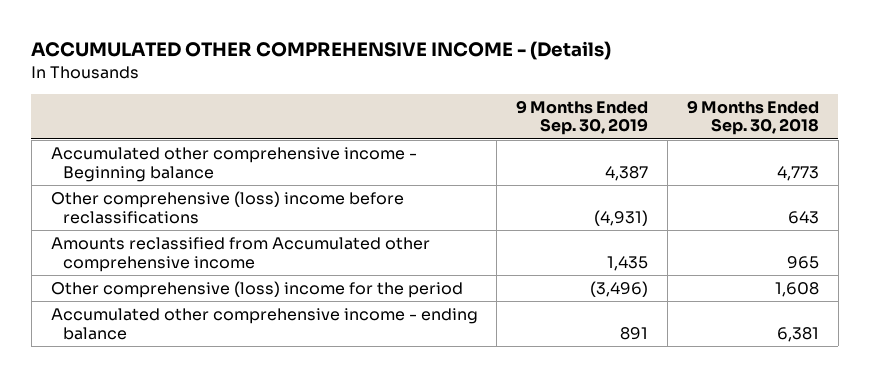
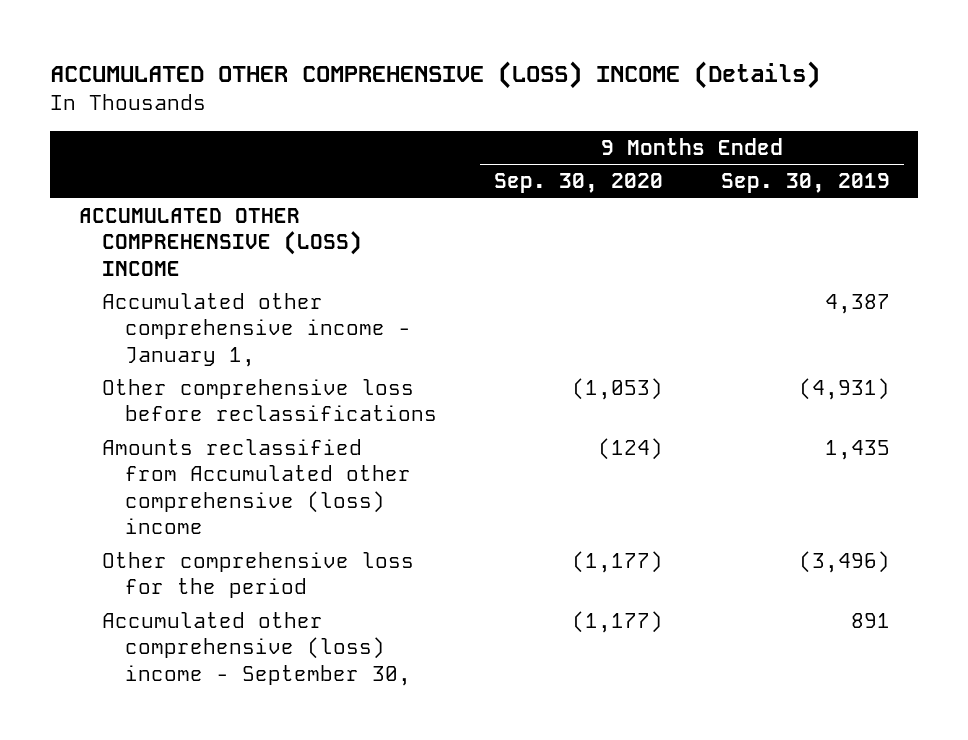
[31,41,612,61] ACCUMULATED OTHER COMPREHENSIVE INCOME - (Details) -> [50,61,821,90] ACCUMULATED OTHER COMPREHENSIVE (LOSS) INCOME (Details)
[686,99,819,136] 9 Months Ended Sep. 30, 2018 -> none
none -> [494,173,664,194] Sep. 30, 2020
none -> [78,207,362,276] ACCUMULATED OTHER COMPREHENSIVE (LOSS) INCOME
[50,146,417,182] Accumulated other comprehensive income - Beginning balance -> [101,292,412,367] Accumulated other comprehensive income - January 1,
[50,190,404,224] Other comprehensive (loss) income before reclassifications -> [101,378,438,422] Other comprehensive loss before reclassifications
[50,236,430,272] Amounts reclassified from Accumulated other comprehensive income -> [101,438,412,535] Amounts reclassified from Accumulated other comprehensive (loss) income
[50,280,463,298] Other comprehensive (loss) income for the period -> [101,551,414,599] Other comprehensive loss for the period
[50,307,478,340] Accumulated other comprehensive income - ending balance -> [101,611,412,686] Accumulated other comprehensive (loss) income - September 30,

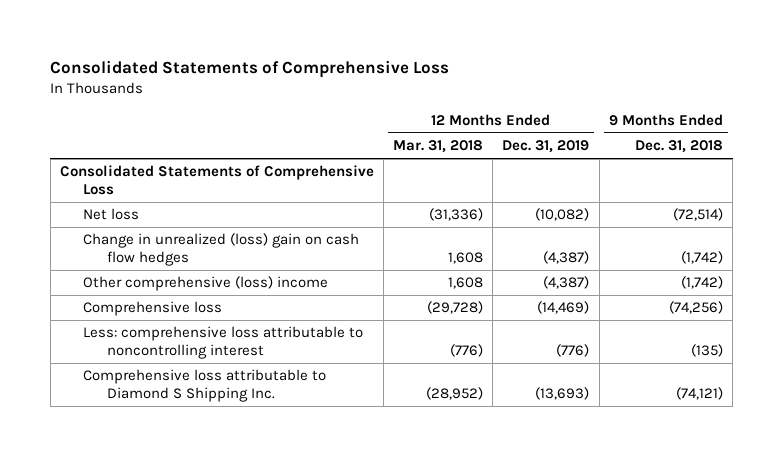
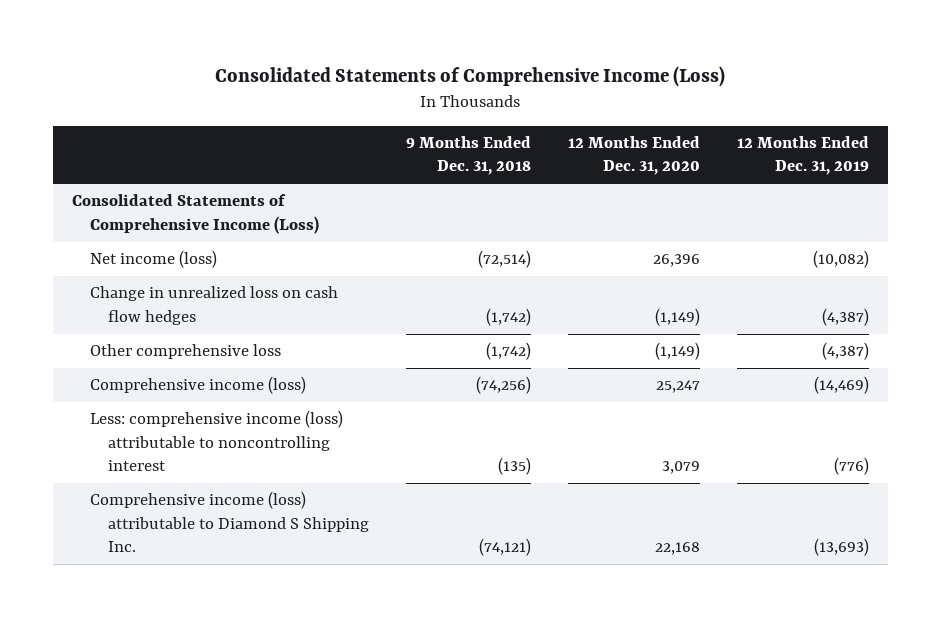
[50,59,450,78] Consolidated Statements of Comprehensive Loss -> [215,65,726,87] Consolidated Statements of Comprehensive Income (Loss)
[393,140,484,154] Mar. 31, 2018 -> none
none -> [568,136,701,176] 12 Months Ended Dec. 31, 2020
[59,165,374,196] Consolidated Statements of Comprehensive Loss -> [71,194,319,234] Consolidated Statements of Comprehensive Income (Loss)
[83,208,140,221] Net loss -> [89,250,217,269] Net income (loss)
[83,233,360,267] Change in unrealized (loss) gain on cash flow hedges -> [89,286,338,325] Change in unrealized loss on cash flow hedges
[83,276,329,292] Other comprehensive (loss) income -> [89,344,281,360] Other comprehensive loss
[83,301,223,317] Comprehensive loss -> [89,376,306,395] Comprehensive income (loss)
[83,326,364,360] Less: comprehensive loss attributable to noncontrolling interest -> [89,410,343,472] Less: comprehensive income (loss) attributable to noncontrolling interest
[83,369,327,403] Comprehensive loss attributable to Diamond S Shipping Inc. -> [89,491,369,553] Comprehensive income (loss) attributable to Diamond S Shipping Inc.

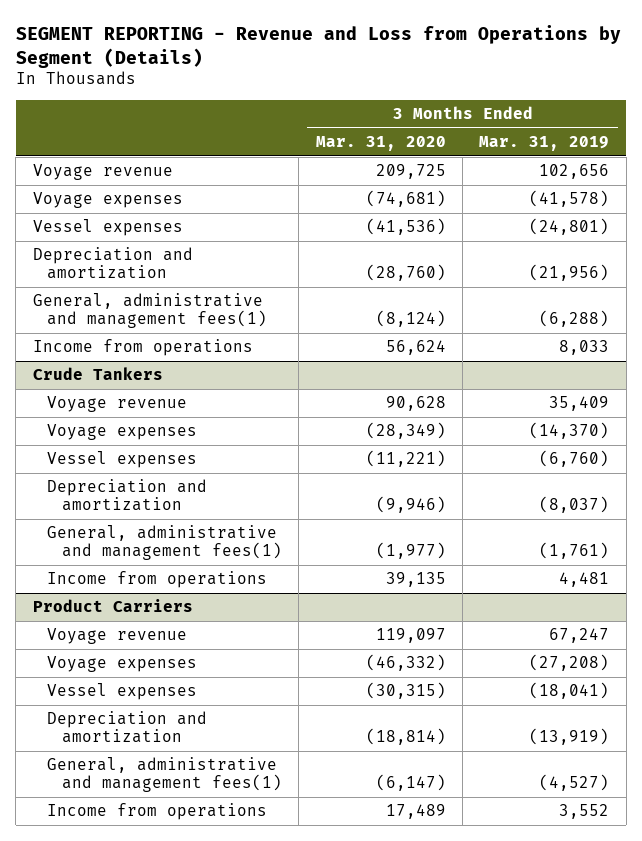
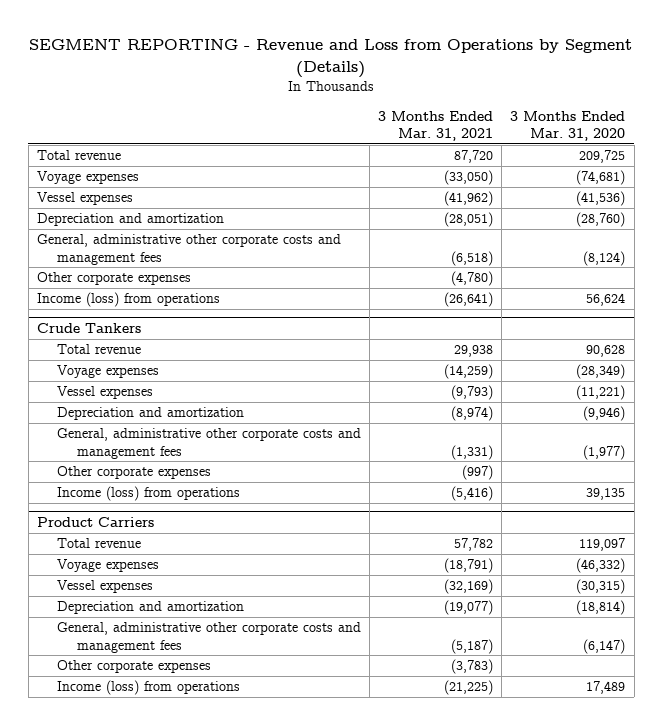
[479,136,610,152] Mar. 31, 2019 -> none
none -> [378,110,494,141] 3 Months Ended Mar. 31, 2021
[32,164,173,181] Voyage revenue -> [36,150,121,161] Total revenue
[32,293,268,329] General, administrative and management fees(1) -> [36,234,341,265] General, administrative other corporate costs and management fees
none -> [36,272,191,286] Other corporate expenses
[32,339,253,357] Income from operations -> [36,292,220,308] Income (loss) from operations
[47,396,188,413] Voyage revenue -> [56,344,141,355] Total revenue
[47,525,283,561] General, administrative and management fees(1) -> [56,428,361,459] General, administrative other corporate costs and management fees
none -> [56,466,211,480] Other corporate expenses
[47,571,268,589] Income from operations -> [56,486,240,502] Income (loss) from operations
[47,628,188,645] Voyage revenue -> [56,538,141,549] Total revenue
[47,757,283,793] General, administrative and management fees(1) -> [56,622,361,653] General, administrative other corporate costs and management fees
none -> [56,660,211,674] Other corporate expenses
[47,803,268,821] Income from operations -> [56,680,240,696] Income (loss) from operations

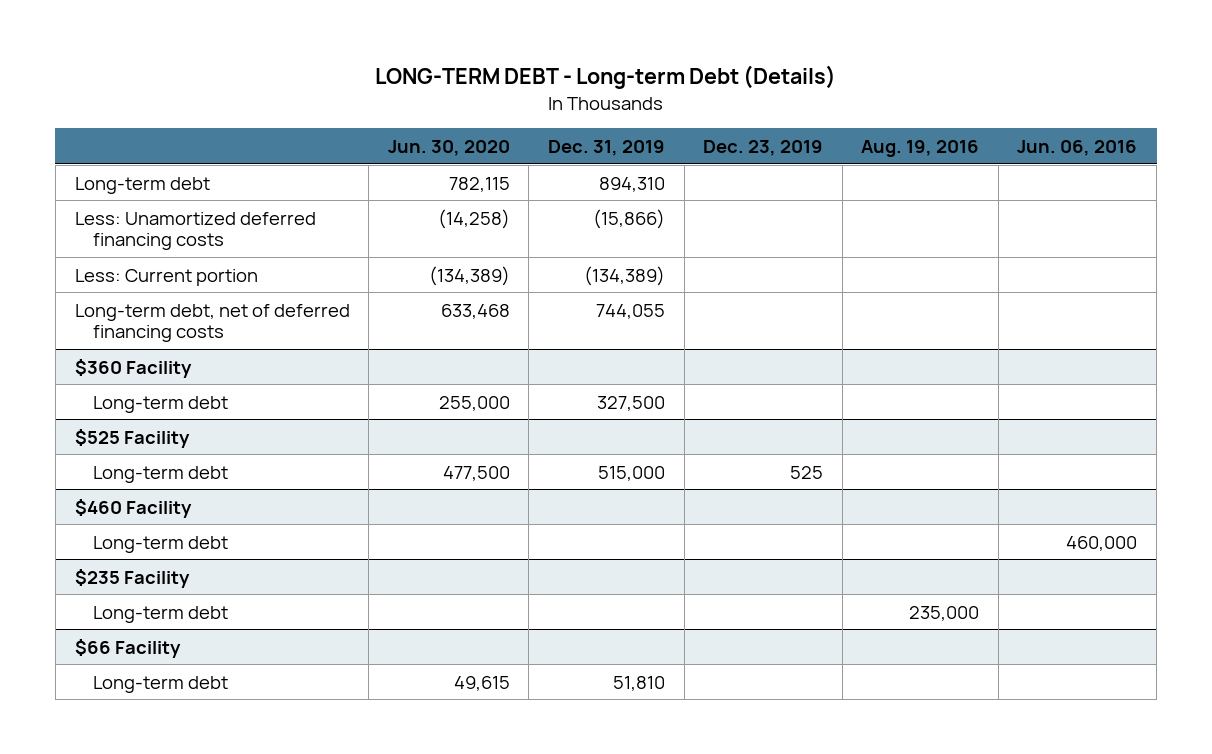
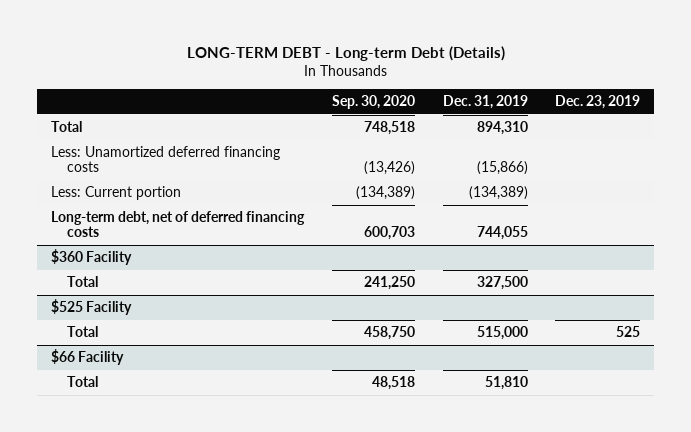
[387,139,510,156] Jun. 30, 2020 -> none
[861,139,980,157] Aug. 19, 2016 -> none
[1017,139,1138,156] Jun. 06, 2016 -> none
none -> [331,95,415,110] Sep. 30, 2020
[74,176,210,194] Long-term debt -> [51,121,83,133] Total
[92,395,228,413] Long-term debt -> [66,276,98,288] Total
[74,498,192,518] $460 Facility -> none
[92,535,228,553] Long-term debt -> none
[74,568,190,588] $235 Facility -> none
[92,605,228,623] Long-term debt -> none
[92,465,228,483] Long-term debt -> [66,326,98,338] Total
[92,675,228,693] Long-term debt -> [66,376,98,388] Total

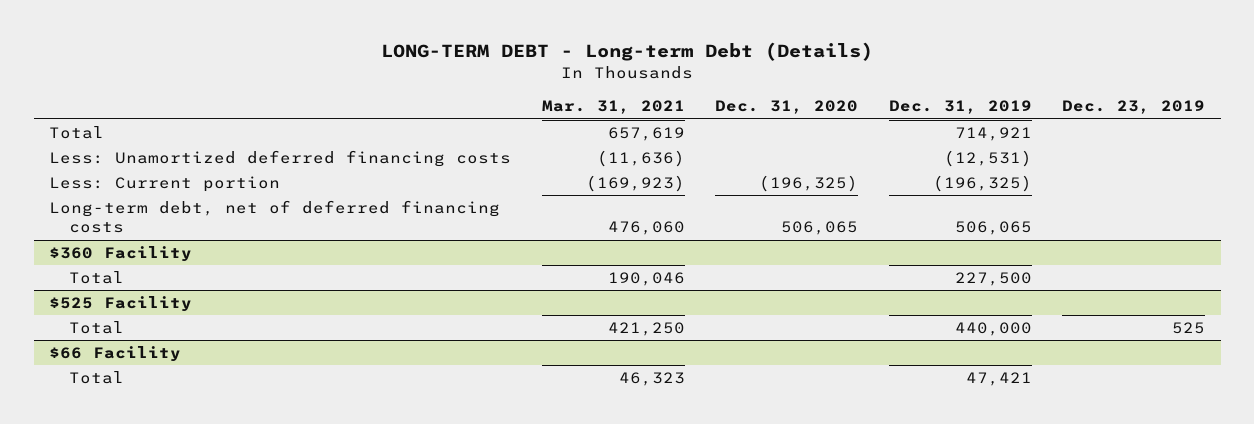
[331,95,415,110] Sep. 30, 2020 -> none
none -> [541,100,685,115] Mar. 31, 2021
none -> [715,100,859,115] Dec. 31, 2020
[476,121,528,136] 894,310 -> [954,127,1032,142] 714,921
[476,161,528,176] (15,866) -> [943,150,1032,168] (12,531)
[468,186,528,201] (134,389) -> [932,175,1032,193] (196,325)
[476,226,528,241] 744,055 -> [954,221,1032,236] 506,065
[476,276,528,291] 327,500 -> [954,272,1032,287] 227,500
[476,326,528,341] 515,000 -> [954,322,1032,337] 440,000
[484,376,528,391] 51,810 -> [965,372,1032,387] 47,421

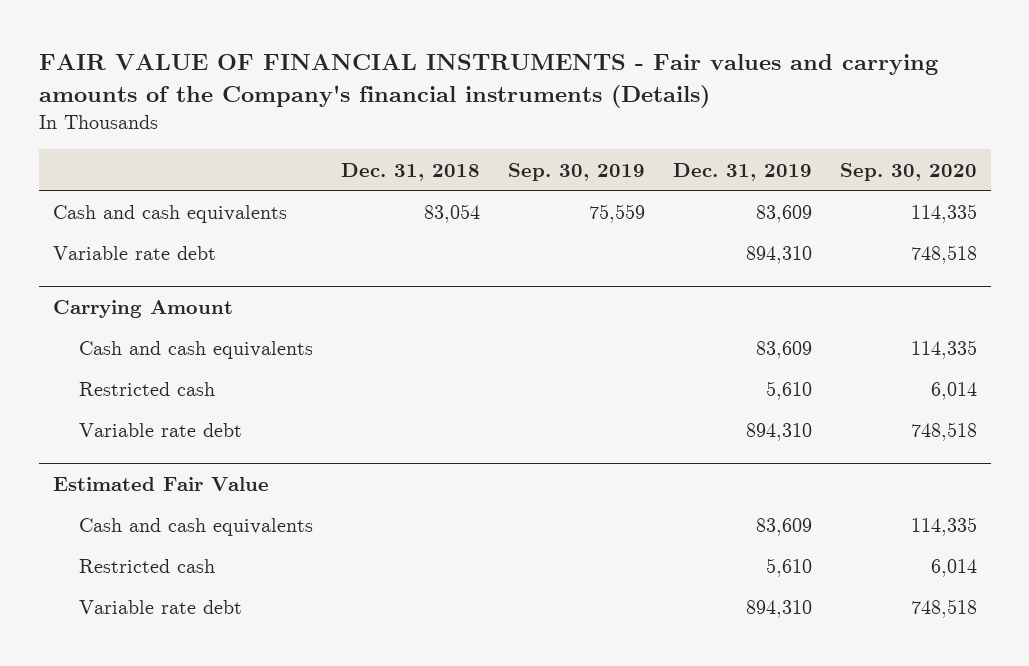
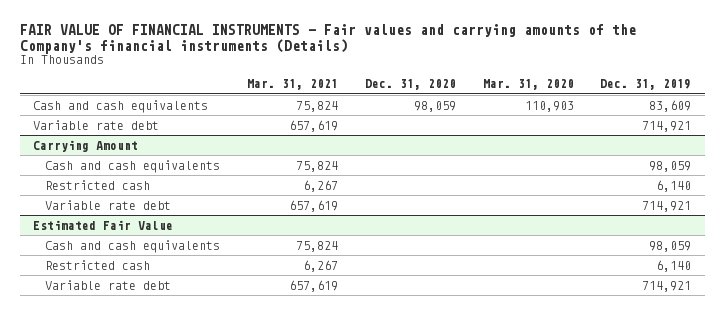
[340,162,480,181] Dec. 31, 2018 -> none
[507,162,645,181] Sep. 30, 2019 -> none
[839,162,977,181] Sep. 30, 2020 -> none
none -> [246,79,338,91] Mar. 31, 2021
none -> [364,79,456,91] Dec. 31, 2020
none -> [482,79,574,91] Mar. 31, 2020
[745,245,812,264] 894,310 -> [642,120,692,132] 714,921
[755,340,812,359] 83,609 -> [649,160,692,172] 98,059
[765,380,812,400] 5,610 -> [656,179,692,192] 6,140
[745,422,812,441] 894,310 -> [642,200,692,212] 714,921
[755,517,812,536] 83,609 -> [649,240,692,252] 98,059
[765,557,812,577] 5,610 -> [656,259,692,272] 6,140
[745,599,812,618] 894,310 -> [642,280,692,292] 714,921

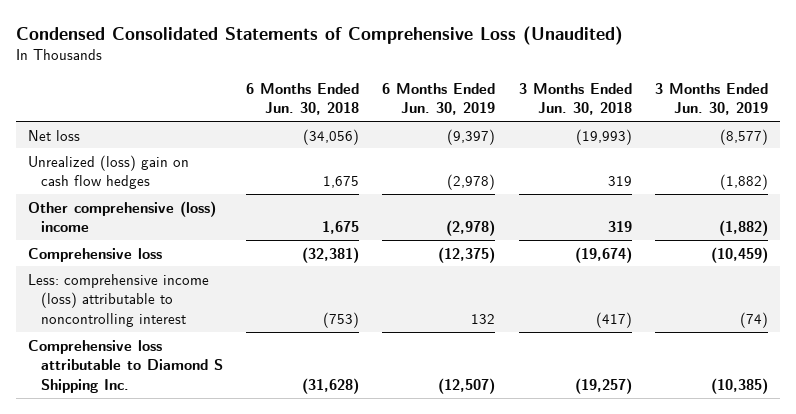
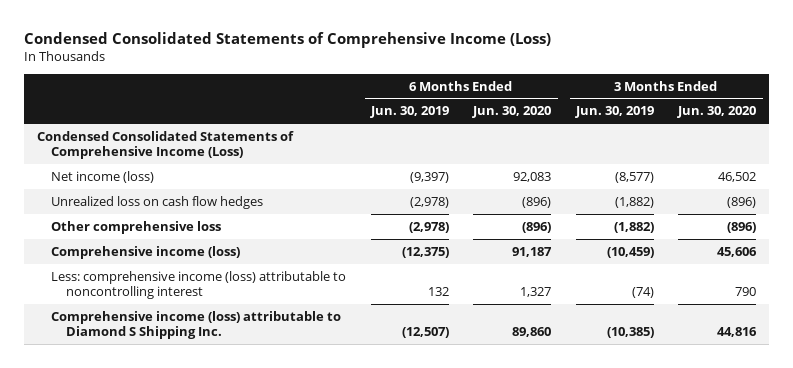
[15,25,623,45] Condensed Consolidated Statements of Comprehensive Loss (Unaudited) -> [24,31,552,48] Condensed Consolidated Statements of Comprehensive Income (Loss)
[246,82,360,116] 6 Months Ended Jun. 30, 2018 -> none
[518,82,632,116] 3 Months Ended Jun. 30, 2018 -> none
none -> [472,106,552,119] Jun. 30, 2020
none -> [677,106,757,119] Jun. 30, 2020
none -> [36,130,294,159] Condensed Consolidated Statements of Comprehensive Income (Loss)
[27,129,80,141] Net loss -> [51,170,155,183] Net income (loss)
[27,154,189,190] Unrealized (loss) gain on cash flow hedges -> [51,195,264,209] Unrealized loss on cash flow hedges
[27,200,216,233] Other comprehensive (loss) income -> [51,220,222,234] Other comprehensive loss
[27,247,162,262] Comprehensive loss -> [51,245,241,259] Comprehensive income (loss)
[27,339,223,393] Comprehensive loss attributable to Diamond S Shipping Inc. -> [51,310,342,339] Comprehensive income (loss) attributable to Diamond S Shipping Inc.

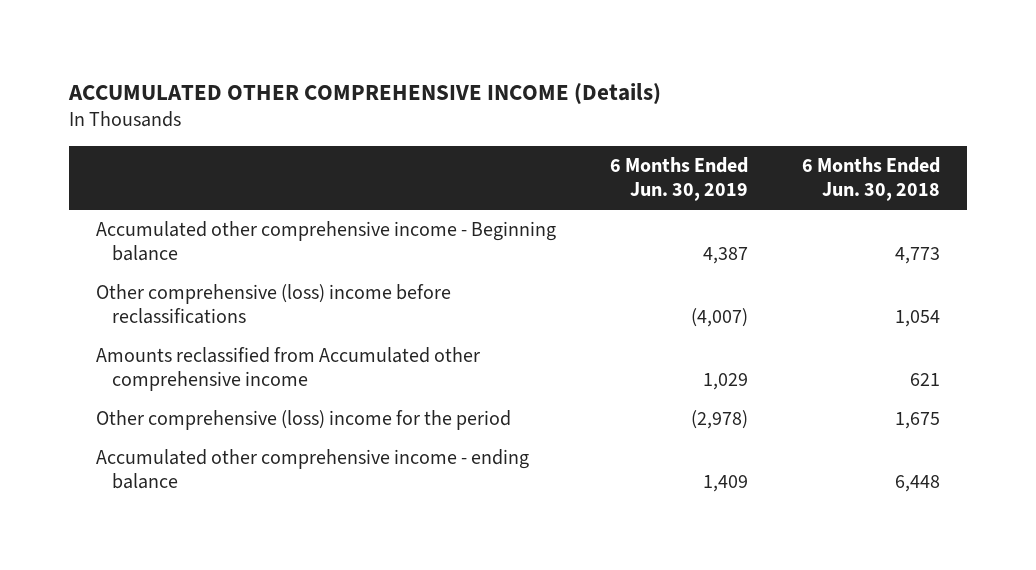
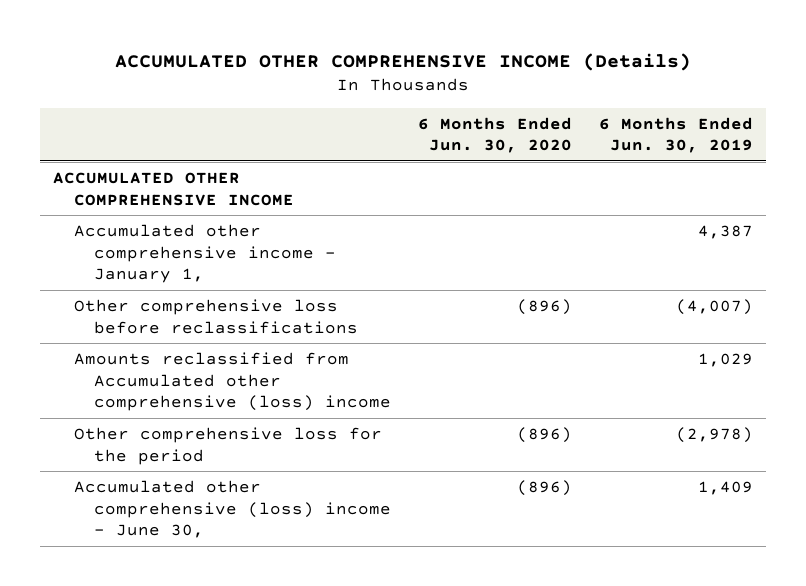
[801,157,940,202] 6 Months Ended Jun. 30, 2018 -> none
none -> [418,116,573,154] 6 Months Ended Jun. 30, 2020
none -> [53,172,294,206] ACCUMULATED OTHER COMPREHENSIVE INCOME
[95,220,556,262] Accumulated other comprehensive income - Beginning balance -> [73,224,337,283] Accumulated other comprehensive income - January 1,
[95,283,451,325] Other comprehensive (loss) income before reclassifications -> [73,299,359,334] Other comprehensive loss before reclassifications
[95,346,480,392] Amounts reclassified from Accumulated other comprehensive income -> [73,352,392,411] Amounts reclassified from Accumulated other comprehensive (loss) income
[95,409,511,430] Other comprehensive (loss) income for the period -> [73,427,382,465] Other comprehensive loss for the period
[95,448,529,490] Accumulated other comprehensive income - ending balance -> [73,480,392,538] Accumulated other comprehensive (loss) income - June 30,

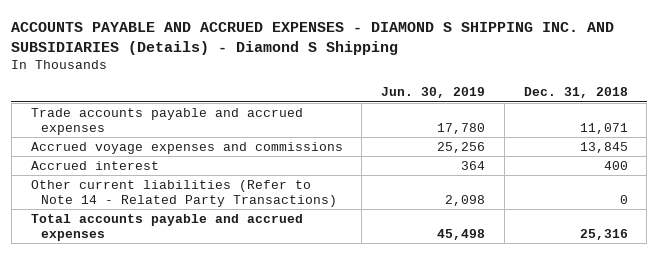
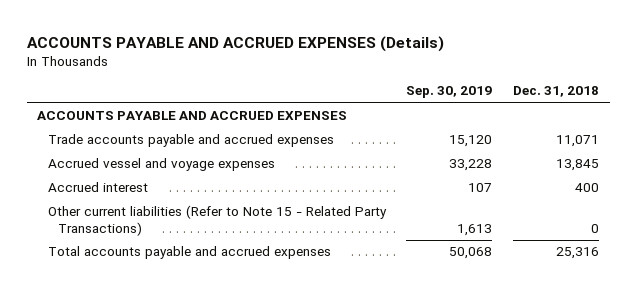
[11,21,615,55] ACCOUNTS PAYABLE AND ACCRUED EXPENSES - DIAMOND S SHIPPING INC. AND SUBSIDIARIES (Details) - Diamond S Shipping -> [26,35,444,52] ACCOUNTS PAYABLE AND ACCRUED EXPENSES (Details)
[381,87,486,99] Jun. 30, 2019 -> none
none -> [406,86,493,99] Sep. 30, 2019
none -> [37,111,348,121] ACCOUNTS PAYABLE AND ACCRUED EXPENSES
[30,141,343,154] Accrued voyage expenses and commissions -> [47,158,275,172] Accrued vessel and voyage expenses
[30,179,337,207] Other current liabilities (Refer to Note 14 - Related Party Transactions) -> [47,205,387,236] Other current liabilities (Refer to Note 15 - Related Party Transactions)

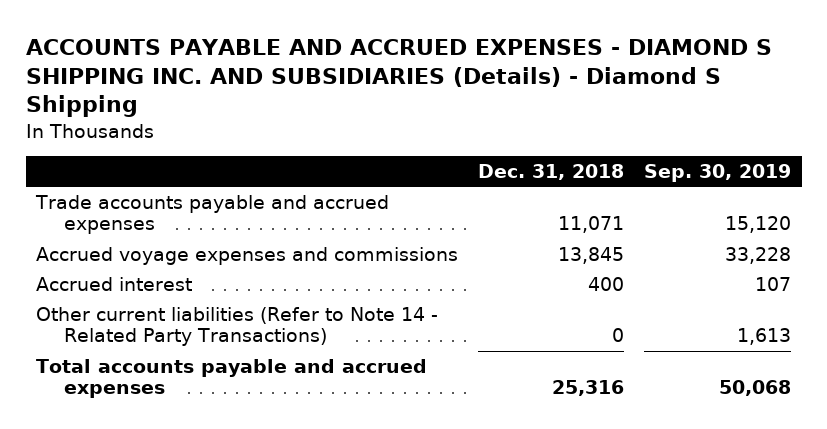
[26,35,444,52] ACCOUNTS PAYABLE AND ACCRUED EXPENSES (Details) -> [25,38,772,118] ACCOUNTS PAYABLE AND ACCRUED EXPENSES - DIAMOND S SHIPPING INC. AND SUBSIDIARIES (Details) - Diamond S Shipping
[37,111,348,121] ACCOUNTS PAYABLE AND ACCRUED EXPENSES -> none
[47,158,275,172] Accrued vessel and voyage expenses -> [35,246,458,265] Accrued voyage expenses and commissions
[47,205,387,236] Other current liabilities (Refer to Note 15 - Related Party Transactions) -> [35,306,438,347] Other current liabilities (Refer to Note 14 - Related Party Transactions)

